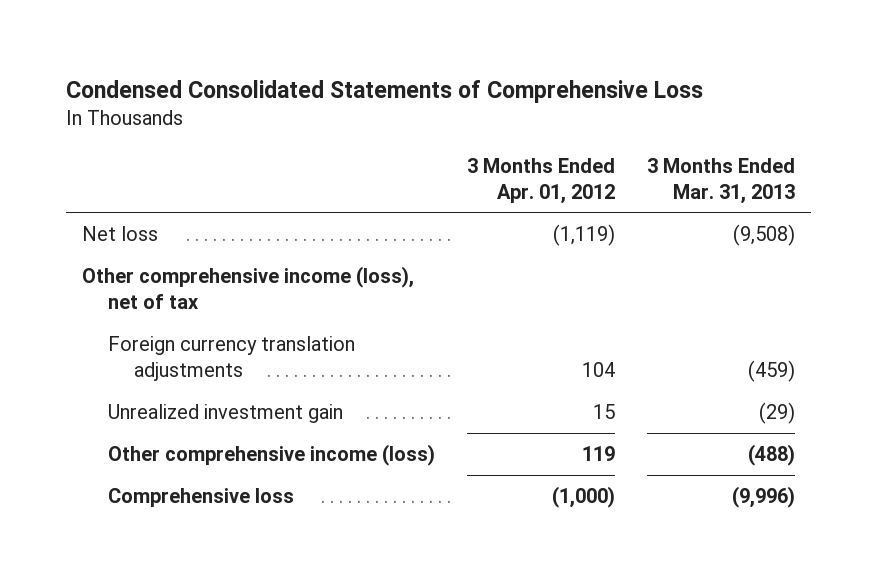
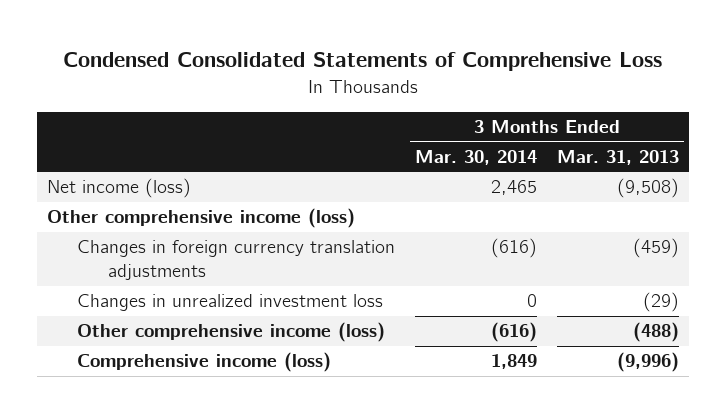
[466,157,615,204] 3 Months Ended Apr. 01, 2012 -> none
none -> [415,149,538,165] Mar. 30, 2014
[82,225,159,241] Net loss -> [46,178,191,199] Net income (loss)
[82,265,415,309] Other comprehensive income (loss), net of tax -> [46,208,355,229] Other comprehensive income (loss)
[107,335,355,381] Foreign currency translation adjustments -> [77,240,396,281] Changes in foreign currency translation adjustments
[107,403,343,423] Unrealized investment gain -> [77,294,384,312] Changes in unrealized investment loss
[107,487,294,507] Comprehensive loss -> [77,352,332,373] Comprehensive income (loss)

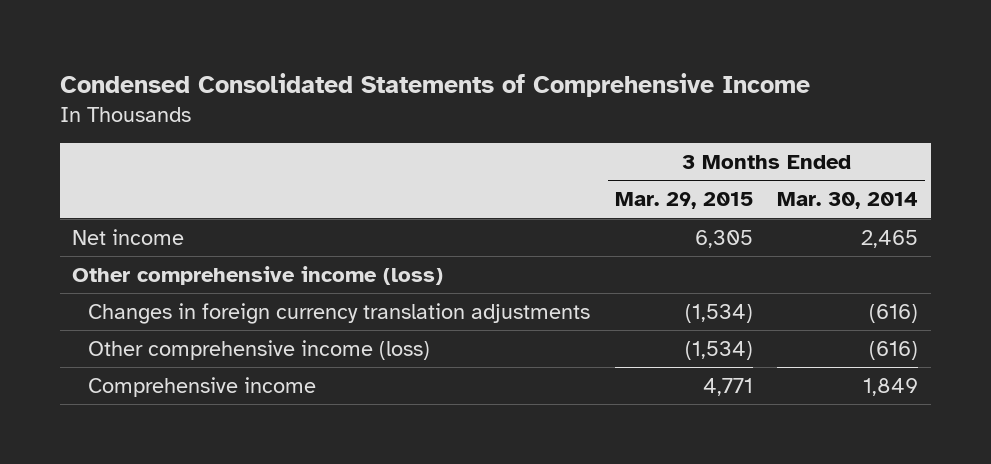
[62,51,662,71] Condensed Consolidated Statements of Comprehensive Loss -> [59,72,810,97] Condensed Consolidated Statements of Comprehensive Income
[556,149,679,165] Mar. 31, 2013 -> none
none -> [614,192,753,210] Mar. 29, 2015
[46,178,191,199] Net income (loss) -> [72,228,185,245] Net income
[77,294,384,312] Changes in unrealized investment loss -> none
[77,352,332,373] Comprehensive income (loss) -> [87,376,316,397] Comprehensive income

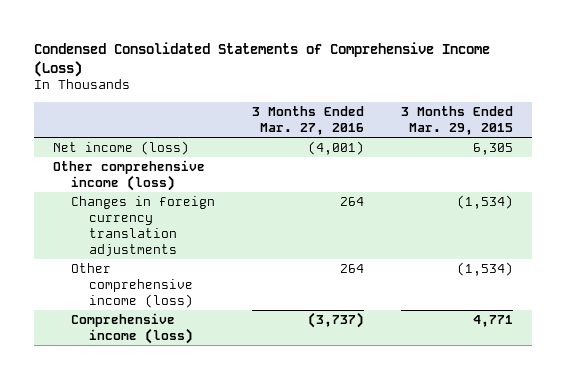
[59,72,810,97] Condensed Consolidated Statements of Comprehensive Income -> [34,41,491,77] Condensed Consolidated Statements of Comprehensive Income (Loss)
[777,192,919,210] Mar. 30, 2014 -> none
none -> [252,105,365,135] 3 Months Ended Mar. 27, 2016
[72,228,185,245] Net income -> [52,140,189,155] Net income (loss)
[87,376,316,397] Comprehensive income -> [71,312,194,344] Comprehensive income (loss)

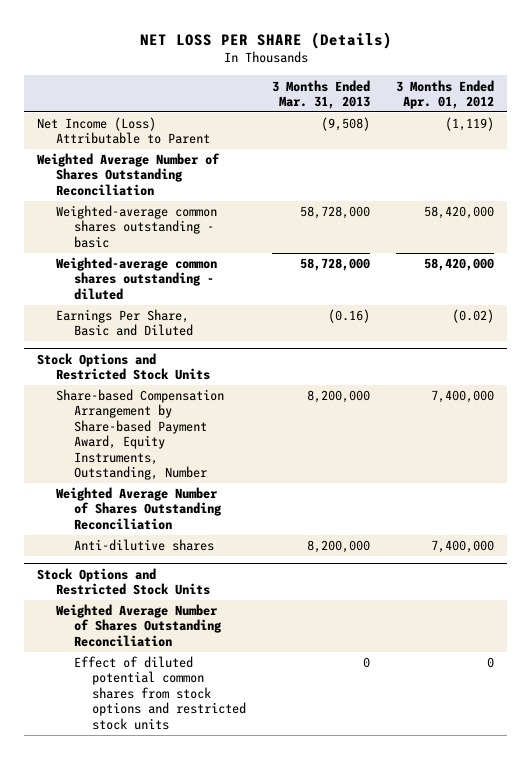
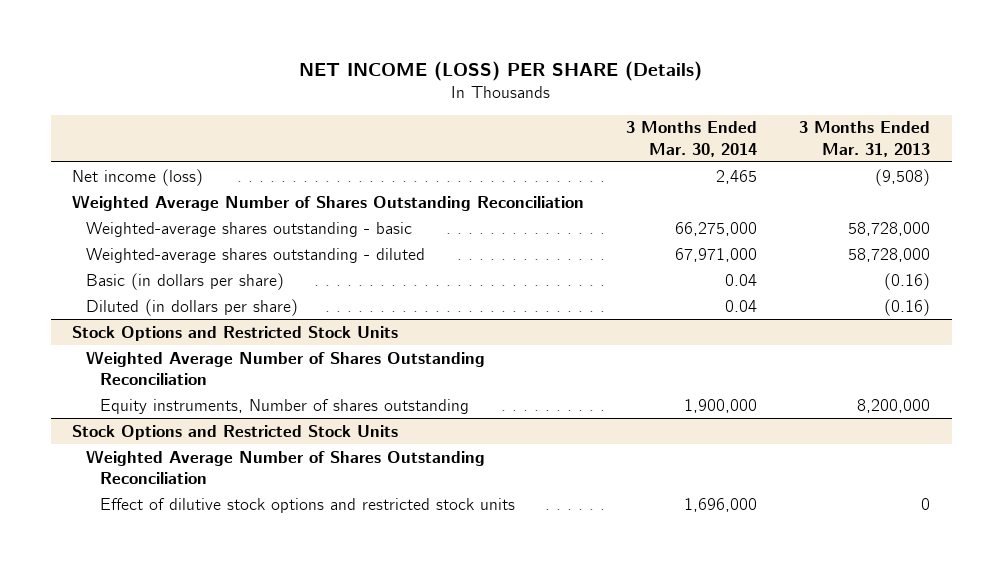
[139,31,392,49] NET LOSS PER SHARE (Details) -> [299,61,703,82] NET INCOME (LOSS) PER SHARE (Details)
[396,79,495,109] 3 Months Ended Apr. 01, 2012 -> none
none -> [626,121,758,157] 3 Months Ended Mar. 30, 2014
[37,117,210,145] Net Income (Loss) Attributable to Parent -> [71,168,203,186] Net income (loss)
[55,309,193,337] Earnings Per Share, Basic and Diluted -> none
[55,205,217,248] Weighted-average common shares outstanding - basic -> [85,221,412,237] Weighted-average shares outstanding - basic
[55,257,217,300] Weighted-average common shares outstanding - diluted -> [85,247,425,263] Weighted-average shares outstanding - diluted
none -> [85,272,284,290] Basic (in dollars per share)
none -> [85,298,298,316] Diluted (in dollars per share)
[55,389,224,481] Share-based Compensation Arrangement by Share-based Payment Award, Equity Instruments, Outstanding, Number -> none
[73,539,214,552] Anti-dilutive shares -> none
none -> [99,398,469,414] Equity instruments, Number of shares outstanding
[73,656,246,730] Effect of diluted potential common shares from stock options and restricted stock units -> [99,497,515,513] Effect of dilutive stock options and restricted stock units

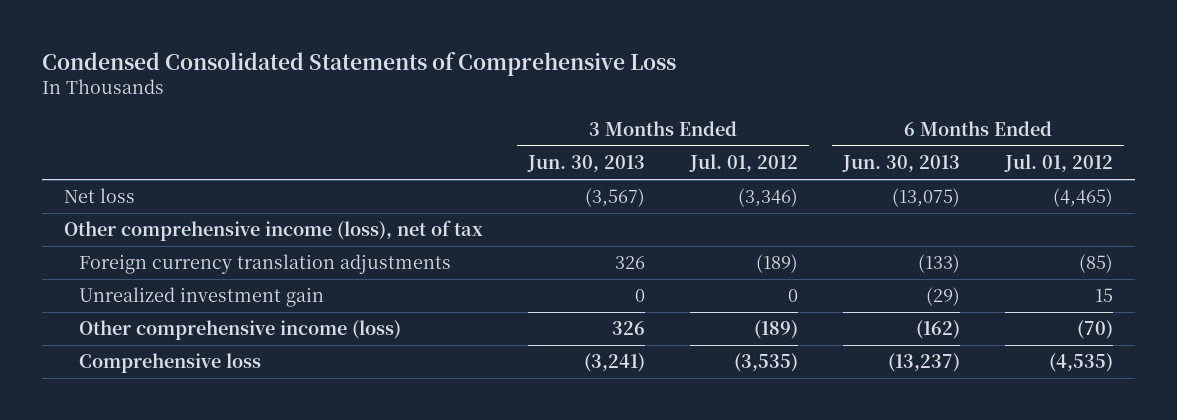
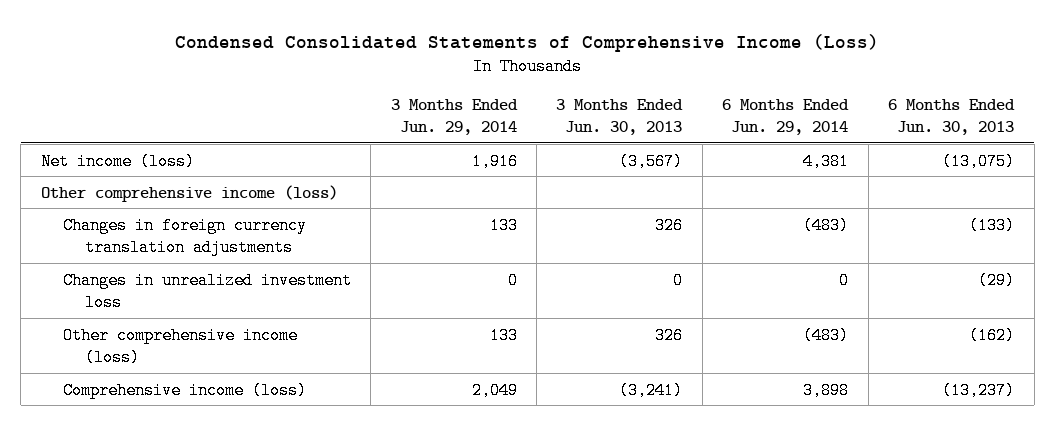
[41,51,676,76] Condensed Consolidated Statements of Comprehensive Loss -> [175,33,880,52] Condensed Consolidated Statements of Comprehensive Income (Loss)
[688,154,798,173] Jul. 01, 2012 -> none
[1003,154,1113,173] Jul. 01, 2012 -> none
none -> [390,98,518,135] 3 Months Ended Jun. 29, 2014
none -> [722,98,850,135] 6 Months Ended Jun. 29, 2014
[64,188,136,204] Net loss -> [40,152,195,170] Net income (loss)
[64,220,484,242] Other comprehensive income (loss), net of tax -> [40,184,338,202] Other comprehensive income (loss)
[78,254,451,275] Foreign currency translation adjustments -> [62,216,307,256] Changes in foreign currency translation adjustments
[78,287,324,308] Unrealized investment gain -> [62,271,352,311] Changes in unrealized investment loss
[78,353,261,374] Comprehensive loss -> [62,381,307,399] Comprehensive income (loss)

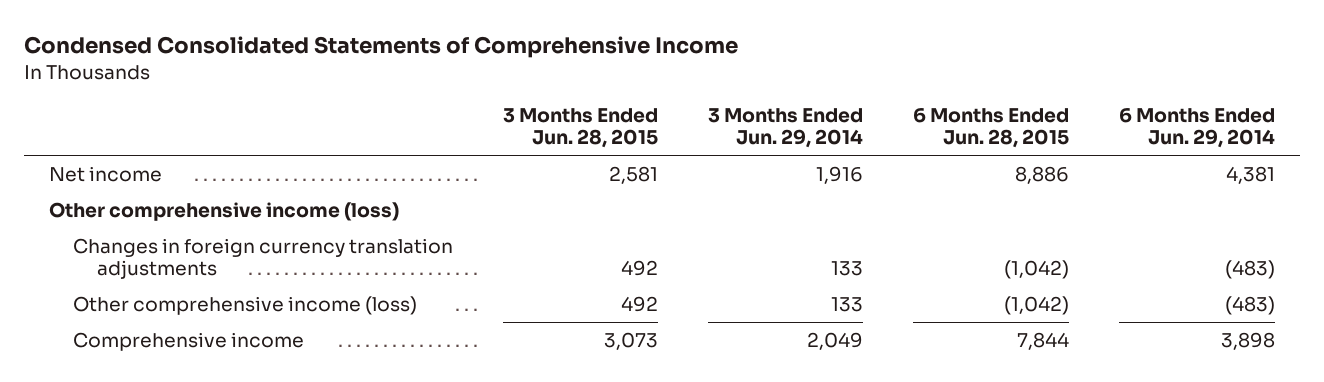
[175,33,880,52] Condensed Consolidated Statements of Comprehensive Income (Loss) -> [24,36,739,59] Condensed Consolidated Statements of Comprehensive Income
[556,98,684,135] 3 Months Ended Jun. 30, 2013 -> none
[888,98,1016,135] 6 Months Ended Jun. 30, 2013 -> none
none -> [502,108,658,149] 3 Months Ended Jun. 28, 2015
none -> [912,108,1069,149] 6 Months Ended Jun. 28, 2015
[40,152,195,170] Net income (loss) -> [49,166,163,183] Net income
[62,271,352,311] Changes in unrealized investment loss -> none
[62,381,307,399] Comprehensive income (loss) -> [72,332,304,352] Comprehensive income

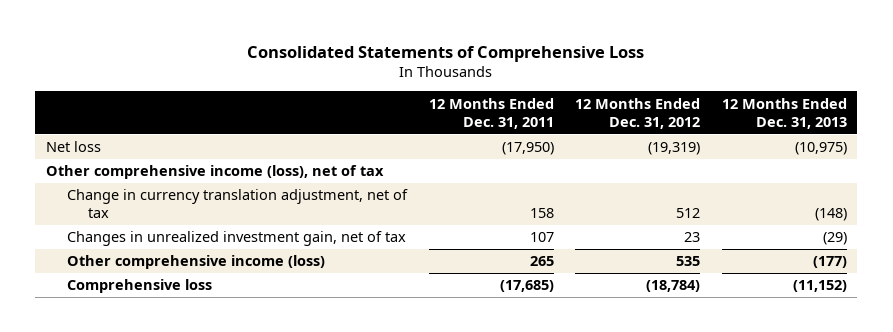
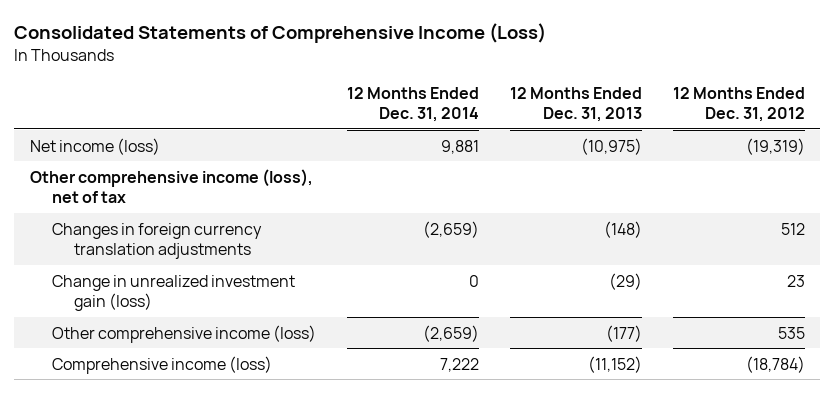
[247,45,645,62] Consolidated Statements of Comprehensive Loss -> [14,23,547,44] Consolidated Statements of Comprehensive Income (Loss)
[428,97,554,129] 12 Months Ended Dec. 31, 2011 -> none
none -> [346,86,479,122] 12 Months Ended Dec. 31, 2014
[46,141,102,153] Net loss -> [29,137,160,155] Net income (loss)
[67,189,409,219] Change in currency translation adjustment, net of tax -> [51,222,262,259] Changes in foreign currency translation adjustments
[67,231,407,247] Changes in unrealized investment gain, net of tax -> [51,274,295,311] Change in unrealized investment gain (loss)
[67,279,213,294] Comprehensive loss -> [51,355,272,374] Comprehensive income (loss)

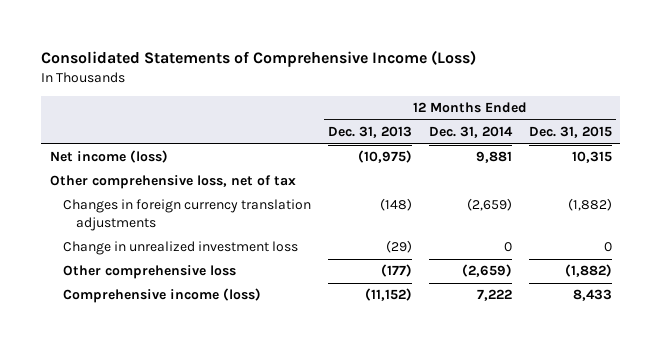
[672,86,805,122] 12 Months Ended Dec. 31, 2012 -> none
none -> [528,126,612,139] Dec. 31, 2015
[29,168,313,203] Other comprehensive income (loss), net of tax -> [49,175,296,190] Other comprehensive loss, net of tax
[51,274,295,311] Change in unrealized investment gain (loss) -> [62,241,298,256] Change in unrealized investment loss
[51,324,316,343] Other comprehensive income (loss) -> [62,265,236,280] Other comprehensive loss

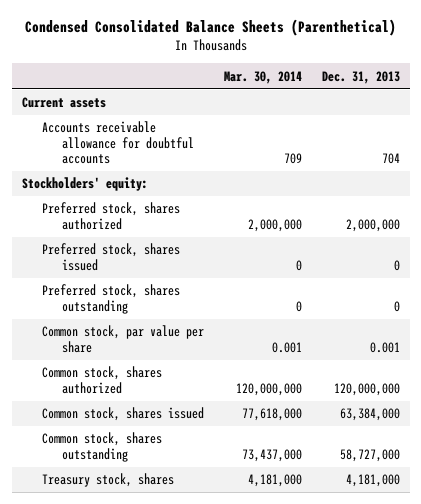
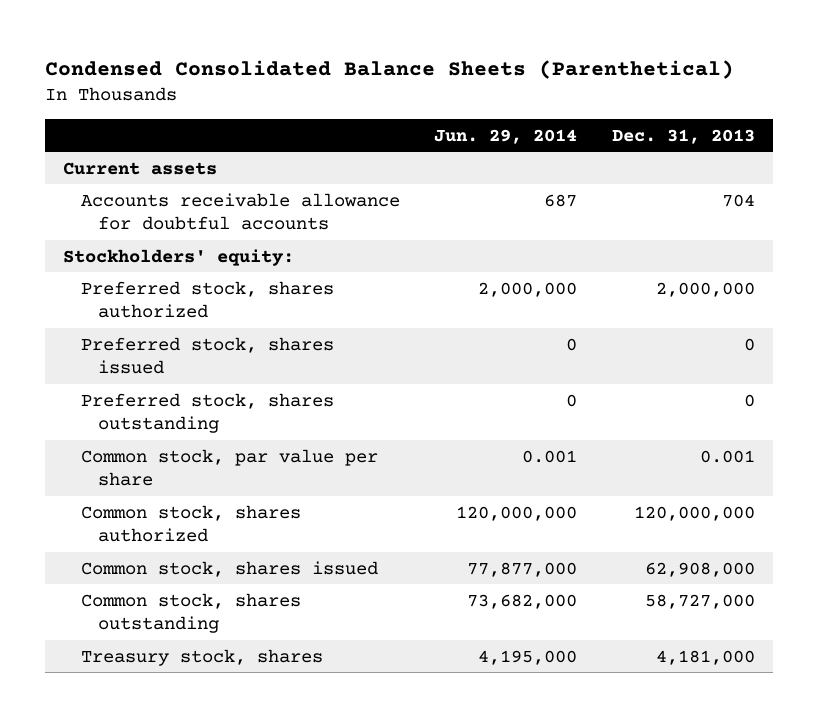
[223,70,302,84] Mar. 30, 2014 -> none
none -> [434,128,578,144] Jun. 29, 2014
[339,408,400,422] 63,384,000 -> [645,561,756,577] 62,908,000

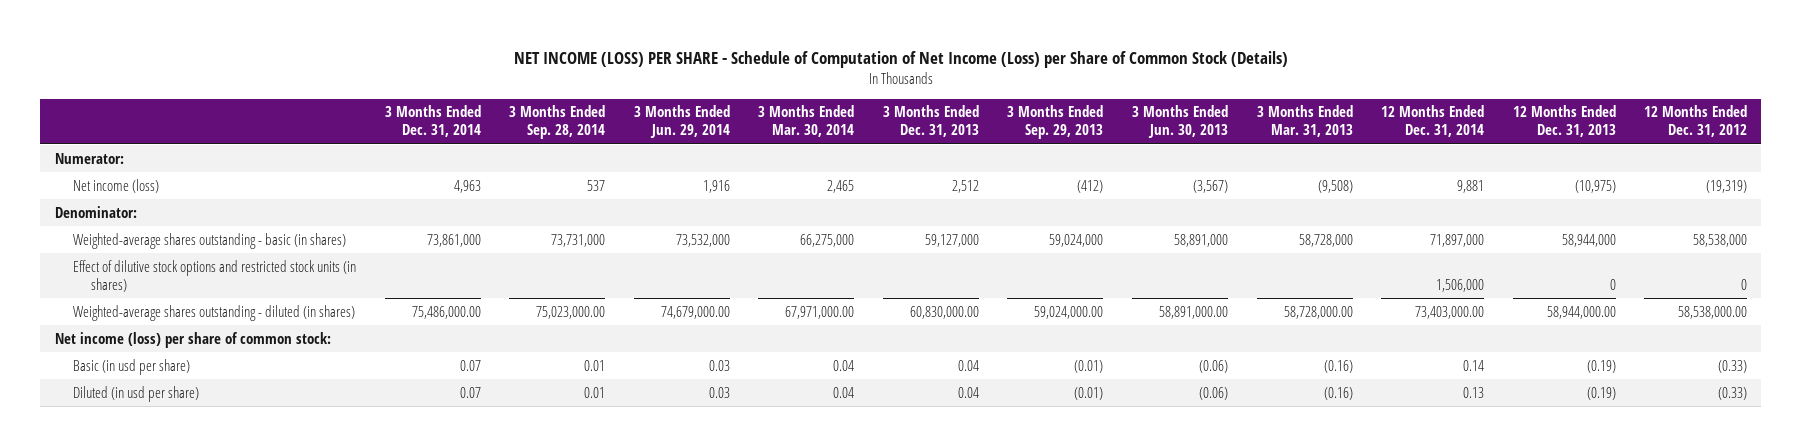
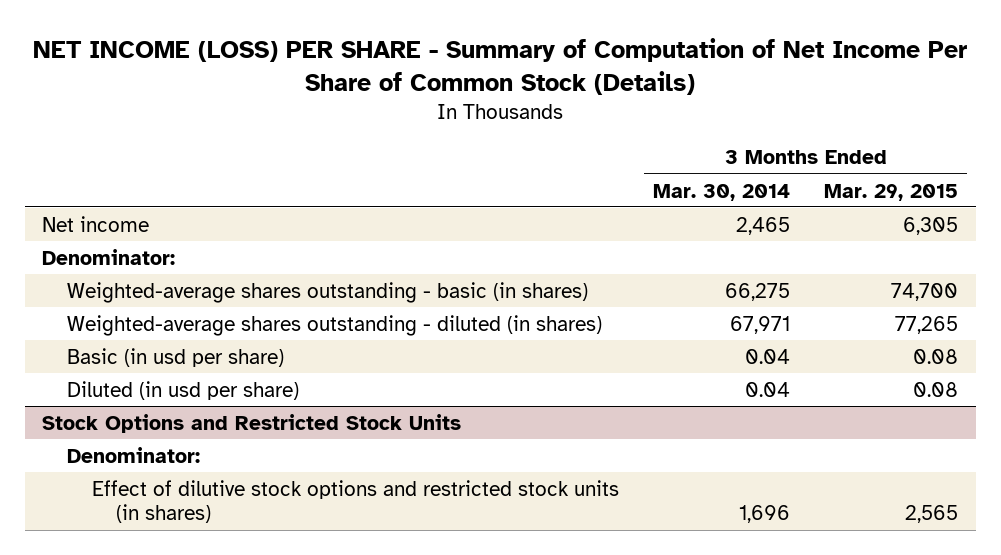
[513,50,1288,68] NET INCOME (LOSS) PER SHARE - Schedule of Computation of Net Income (Loss) per Share of Common Stock (Details) -> [33,38,968,95] NET INCOME (LOSS) PER SHARE - Summary of Computation of Net Income Per Share of Common Stock (Details)
[384,105,481,138] 3 Months Ended Dec. 31, 2014 -> none
[509,105,606,140] 3 Months Ended Sep. 28, 2014 -> none
[633,105,730,139] 3 Months Ended Jun. 29, 2014 -> none
[882,105,979,138] 3 Months Ended Dec. 31, 2013 -> none
[1007,105,1104,140] 3 Months Ended Sep. 29, 2013 -> none
[1131,105,1228,139] 3 Months Ended Jun. 30, 2013 -> none
[1256,105,1353,138] 3 Months Ended Mar. 31, 2013 -> none
[1381,105,1485,138] 12 Months Ended Dec. 31, 2014 -> none
[1512,105,1616,138] 12 Months Ended Dec. 31, 2013 -> none
[1644,105,1748,138] 12 Months Ended Dec. 31, 2012 -> none
none -> [824,183,959,201] Mar. 29, 2015
[54,152,124,164] Numerator: -> none
[73,178,160,193] Net income (loss) -> [42,215,150,232] Net income
[73,259,357,292] Effect of dilutive stock options and restricted stock units (in shares) -> none
[54,331,331,348] Net income (loss) per share of common stock: -> none
[800,233,855,247] 66,275,000 -> [725,282,791,301] 66,275
[785,305,855,319] 67,971,000.00 -> [730,315,791,334] 67,971
none -> [42,413,462,433] Stock Options and Restricted Stock Units
none -> [66,446,200,463] Denominator:
none -> [91,479,619,524] Effect of dilutive stock options and restricted stock units (in shares)

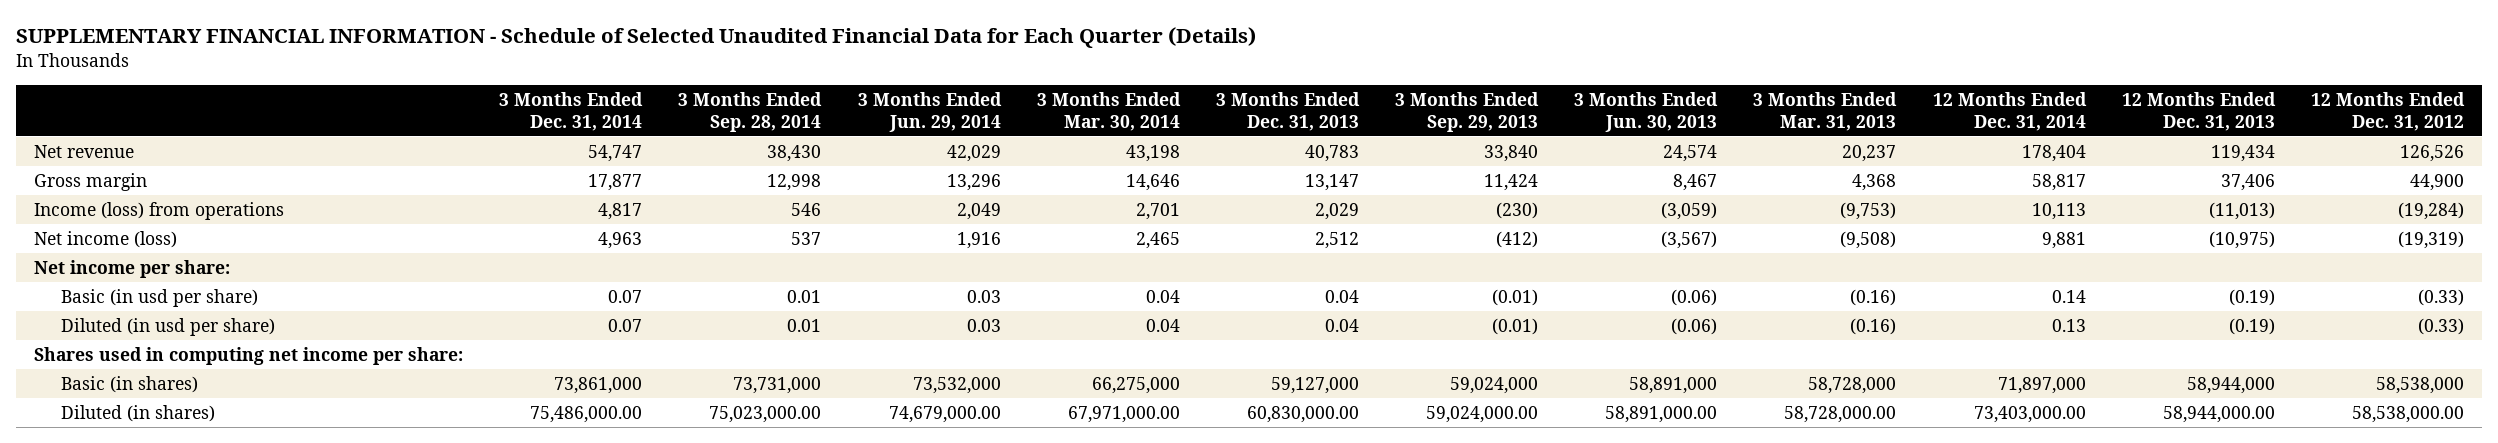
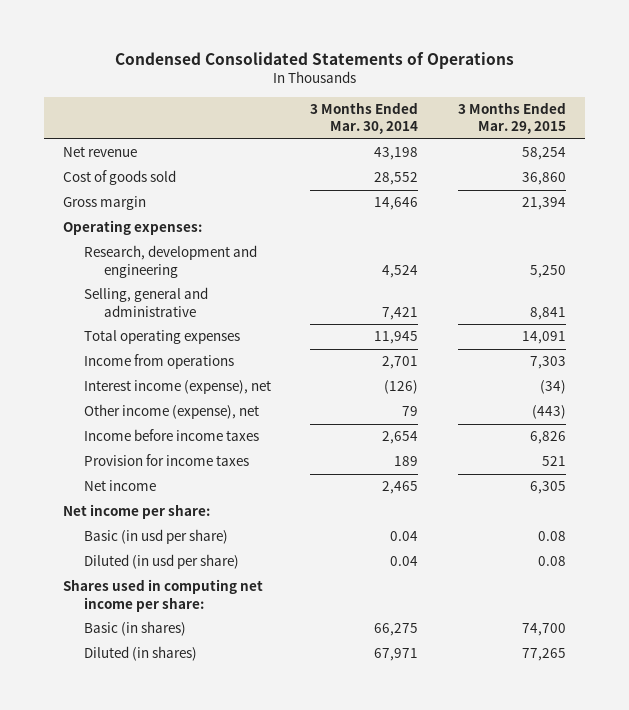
[16,27,1257,49] SUPPLEMENTARY FINANCIAL INFORMATION - Schedule of Selected Unaudited Financial Data for Each Quarter (Details) -> [114,51,514,69] Condensed Consolidated Statements of Operations
[499,91,644,131] 3 Months Ended Dec. 31, 2014 -> none
[678,91,823,132] 3 Months Ended Sep. 28, 2014 -> none
[857,91,1002,132] 3 Months Ended Jun. 29, 2014 -> none
[1215,91,1360,131] 3 Months Ended Dec. 31, 2013 -> none
[1395,91,1540,132] 3 Months Ended Sep. 29, 2013 -> none
[1574,91,1719,132] 3 Months Ended Jun. 30, 2013 -> none
[1753,91,1898,131] 3 Months Ended Mar. 31, 2013 -> none
[1932,91,2087,131] 12 Months Ended Dec. 31, 2014 -> none
[2121,91,2276,131] 12 Months Ended Dec. 31, 2013 -> none
[2310,91,2465,131] 12 Months Ended Dec. 31, 2012 -> none
none -> [457,101,566,135] 3 Months Ended Mar. 29, 2015
none -> [63,170,177,186] Cost of goods sold
none -> [63,220,203,236] Operating expenses:
none -> [83,245,257,278] Research, development and engineering
none -> [83,287,208,317] Selling, general and administrative
none -> [83,330,240,345] Total operating expenses
[34,201,285,220] Income (loss) from operations -> [83,354,234,370] Income from operations
none -> [83,380,271,395] Interest income (expense), net
none -> [83,404,259,420] Other income (expense), net
none -> [83,429,259,442] Income before income taxes
none -> [83,454,249,467] Provision for income taxes
[34,230,178,248] Net income (loss) -> [83,480,156,492] Net income
[1091,376,1180,394] 66,275,000 -> [374,623,419,637] 66,275
[1067,405,1180,423] 67,971,000.00 -> [374,648,419,662] 67,971

